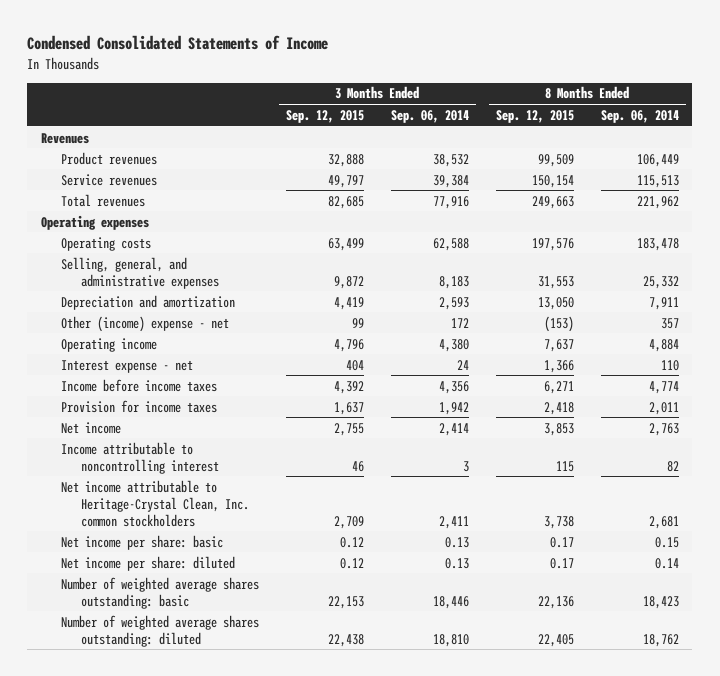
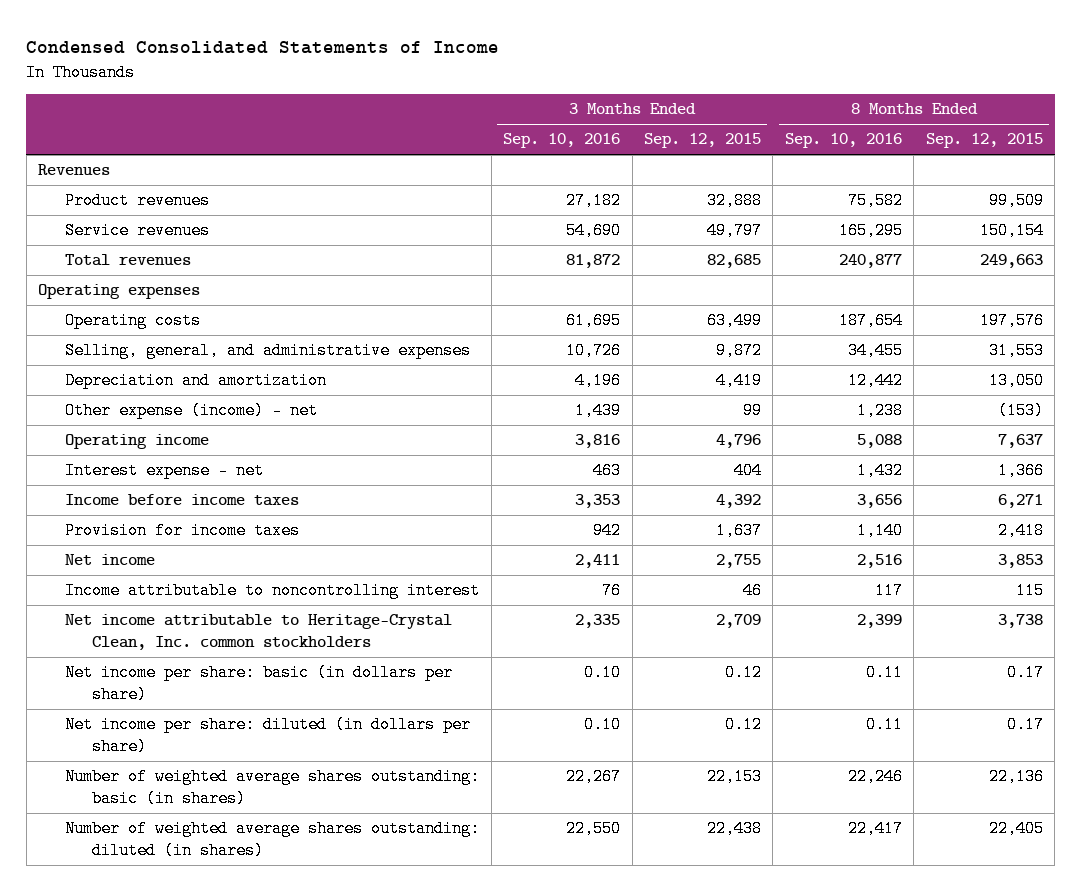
[390,109,469,123] Sep. 06, 2014 -> none
[600,109,679,123] Sep. 06, 2014 -> none
none -> [503,133,621,149] Sep. 10, 2016
none -> [784,133,902,149] Sep. 10, 2016
[60,315,229,332] Other (income) expense - net -> [65,402,319,420] Other expense (income) - net
[60,534,223,550] Net income per share: basic -> [65,664,454,704] Net income per share: basic (in dollars per share)
[60,555,235,571] Net income per share: diluted -> [65,716,472,756] Net income per share: diluted (in dollars per share)
[60,576,259,609] Number of weighted average shares outstanding: basic -> [65,768,481,808] Number of weighted average shares outstanding: basic (in shares)
[60,614,259,647] Number of weighted average shares outstanding: diluted -> [65,820,481,860] Number of weighted average shares outstanding: diluted (in shares)

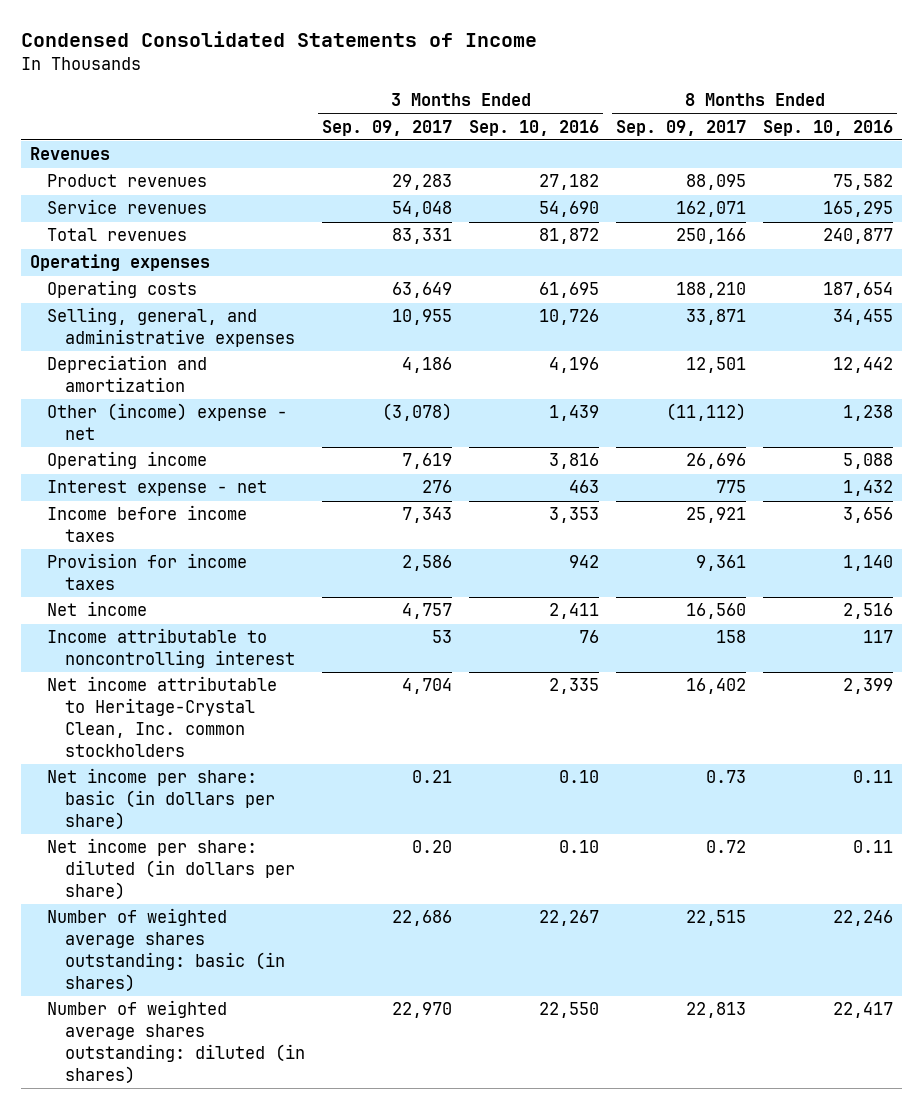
[644,133,762,149] Sep. 12, 2015 -> none
[925,133,1043,149] Sep. 12, 2015 -> none
none -> [321,119,452,136] Sep. 09, 2017
none -> [616,119,747,136] Sep. 09, 2017
[65,402,319,420] Other expense (income) - net -> [47,403,288,441] Other (income) expense - net

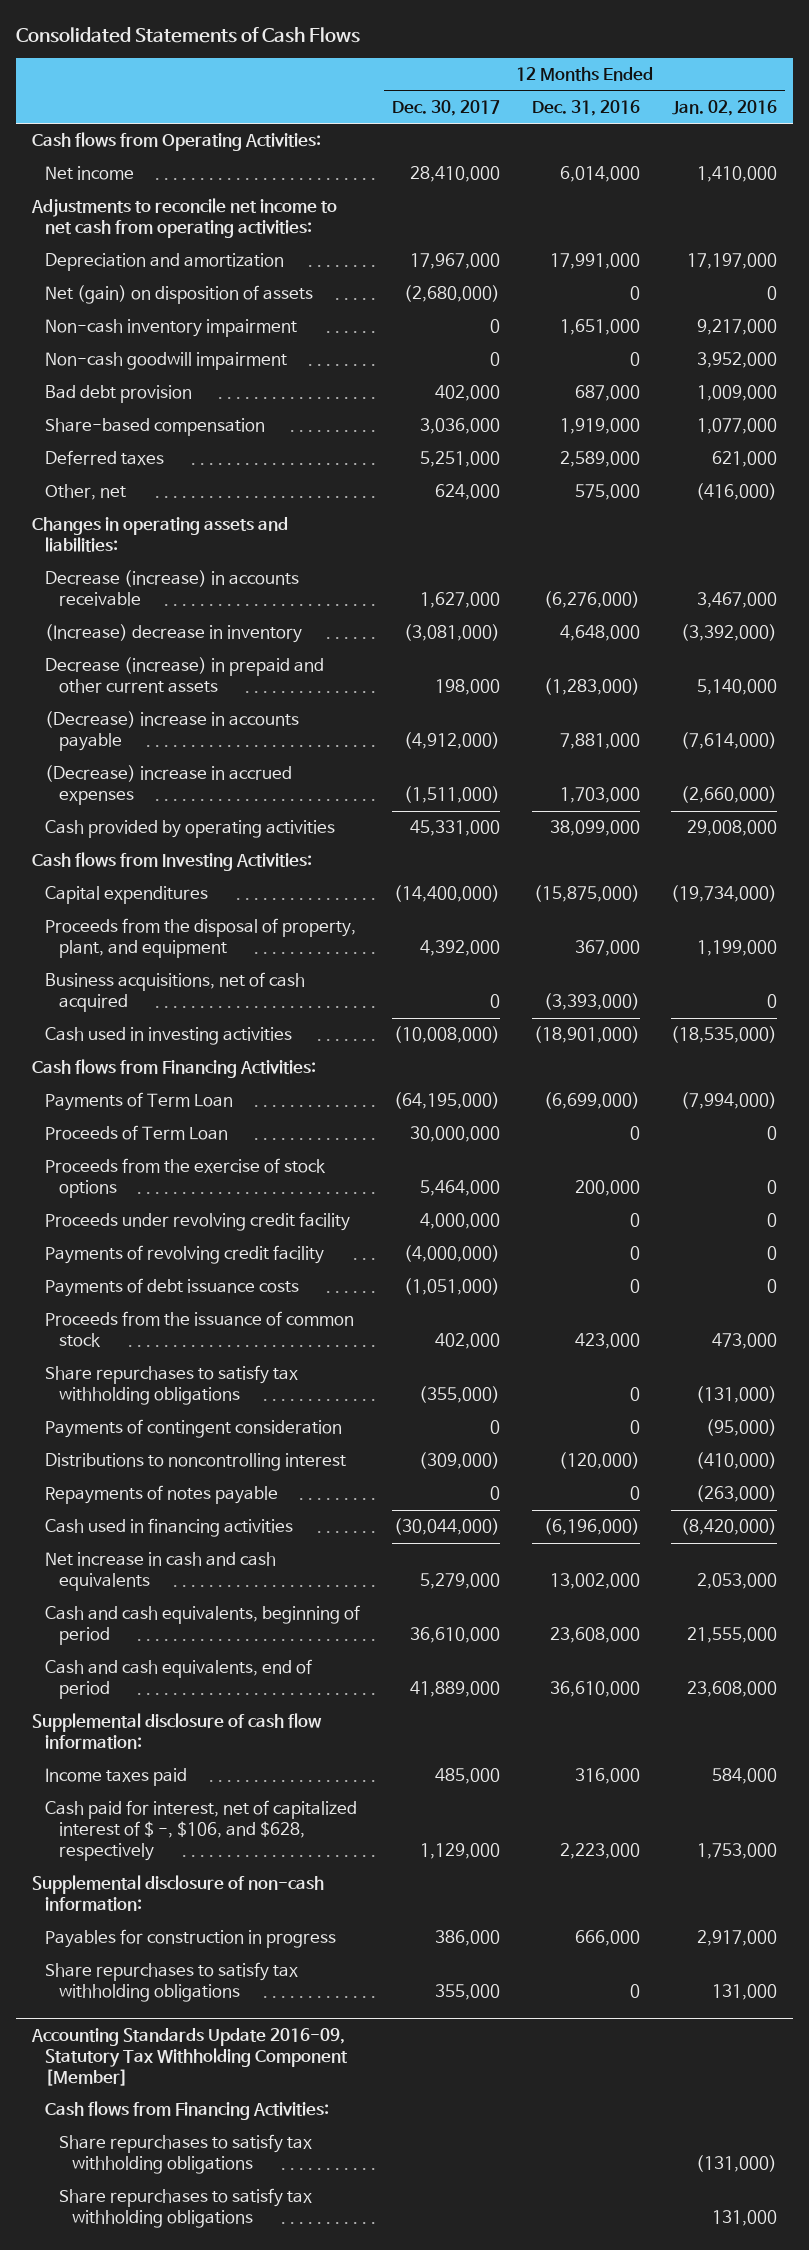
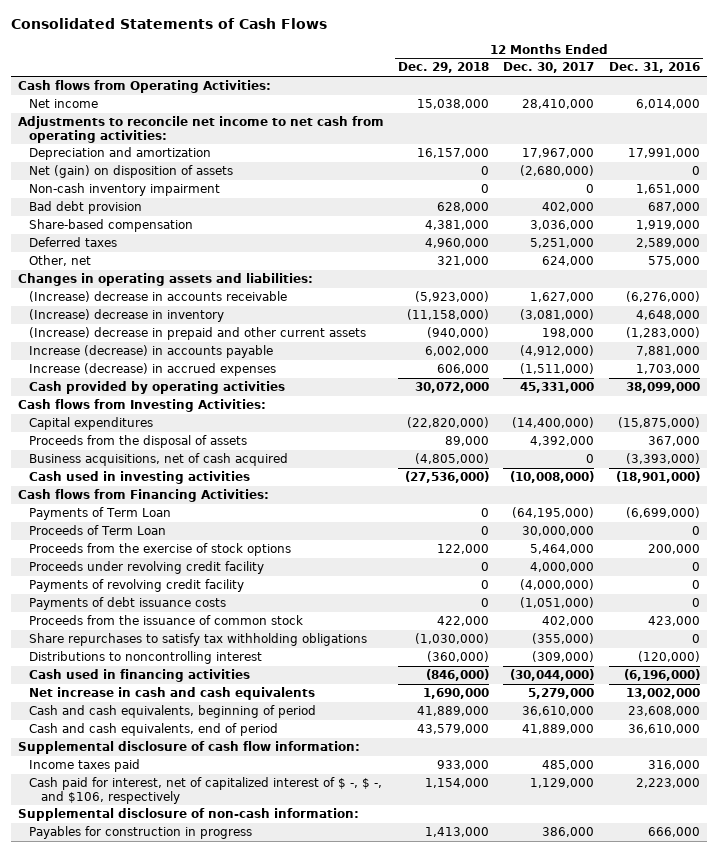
[672,99,778,116] Jan. 02, 2016 -> none
none -> [398,62,490,74] Dec. 29, 2018
[45,352,288,371] Non-cash goodwill impairment -> none
[45,570,300,607] Decrease (increase) in accounts receivable -> [29,291,288,303] (Increase) decrease in accounts receivable
[45,657,325,694] Decrease (increase) in prepaid and other current assets -> [29,327,367,341] (Increase) decrease in prepaid and other current assets
[45,711,300,752] (Decrease) increase in accounts payable -> [29,345,274,359] Increase (decrease) in accounts payable
[45,765,293,806] (Decrease) increase in accrued expenses -> [29,363,277,377] Increase (decrease) in accrued expenses
[45,918,357,959] Proceeds from the disposal of property, plant, and equipment -> [29,435,248,449] Proceeds from the disposal of assets
[45,1419,343,1439] Payments of contingent consideration -> none
[45,1485,279,1505] Repayments of notes payable -> none
[45,1800,358,1862] Cash paid for interest, net of capitalized interest of $ -, $106, and $628, respectively -> [29,777,383,804] Cash paid for interest, net of capitalized interest of $ -, $ -, and $106, respectively
[45,1962,299,2003] Share repurchases to satisfy tax withholding obligations -> none
[31,2027,349,2086] Accounting Standards Update 2016-09, Statutory Tax Withholding Component [Member] -> none
[45,2101,330,2121] Cash flows from Financing Activities: -> none
[58,2134,312,2175] Share repurchases to satisfy tax withholding obligations -> none
[58,2188,312,2229] Share repurchases to satisfy tax withholding obligations -> none

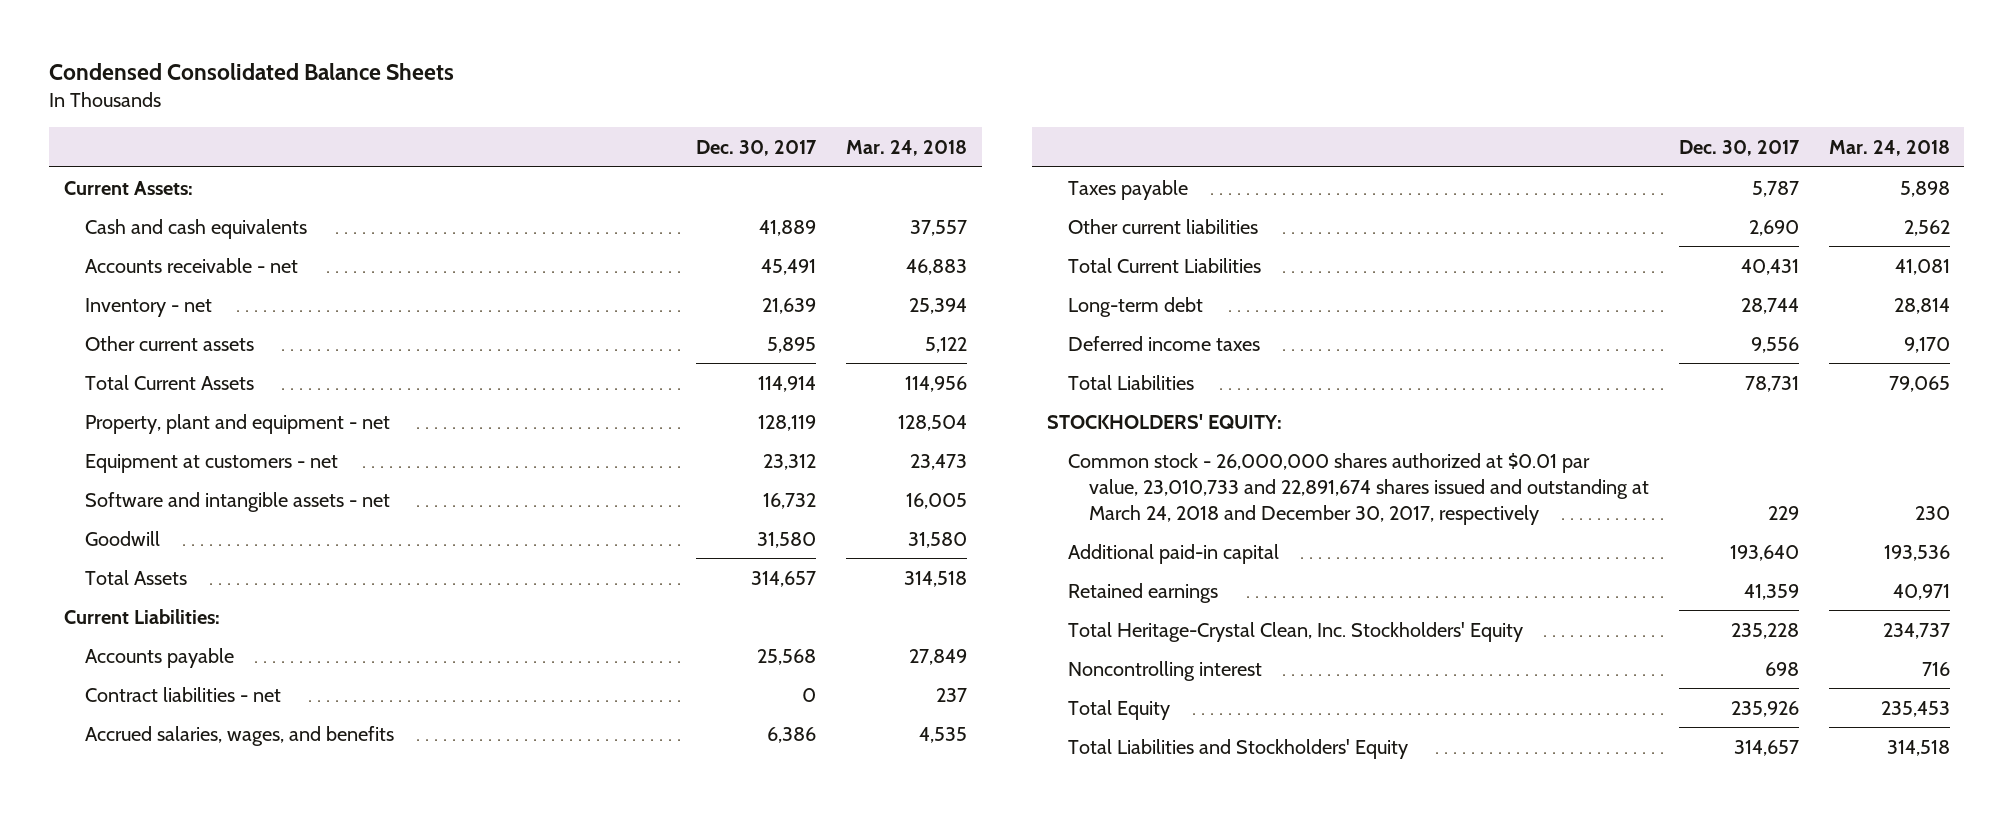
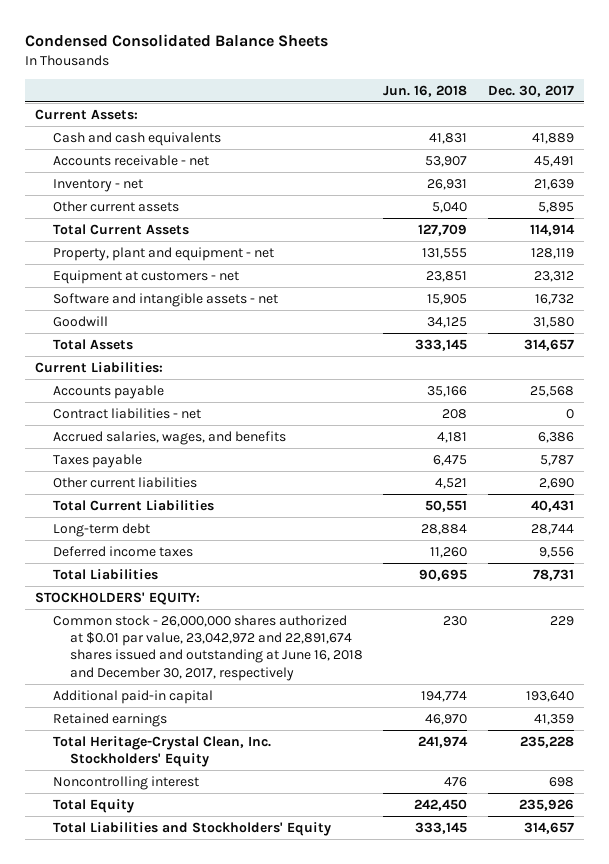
[845,140,967,157] Mar. 24, 2018 -> none
none -> [383,84,468,97] Jun. 16, 2018
[1067,452,1650,525] Common stock - 26,000,000 shares authorized at $0.01 par value, 23,010,733 and 22,891,674 shares issued and outstanding at March 24, 2018 and December 30, 2017, respectively -> [52,614,364,681] Common stock - 26,000,000 shares authorized at $0.01 par value, 23,042,972 and 22,891,674 shares issued and outstanding at June 16, 2018 and December 30, 2017, respectively

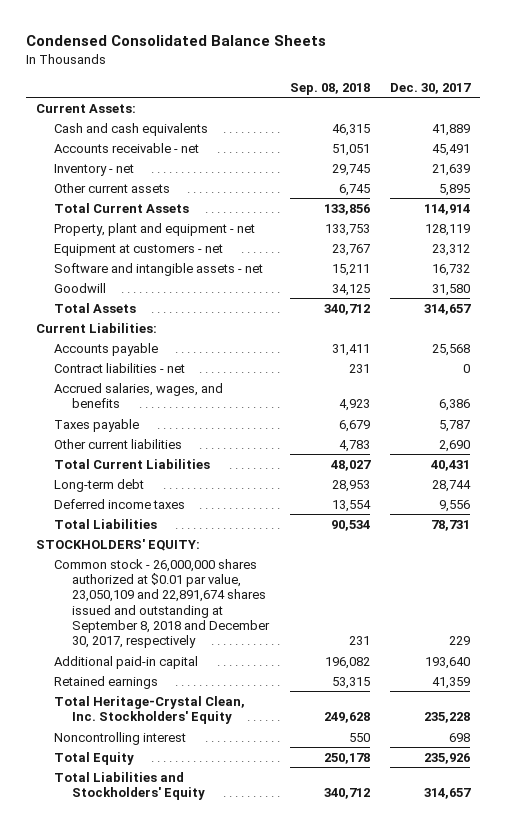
[383,84,468,97] Jun. 16, 2018 -> none
none -> [289,82,370,95] Sep. 08, 2018
[52,614,364,681] Common stock - 26,000,000 shares authorized at $0.01 par value, 23,042,972 and 22,891,674 shares issued and outstanding at June 16, 2018 and December 30, 2017, respectively -> [54,558,271,649] Common stock - 26,000,000 shares authorized at $0.01 par value, 23,050,109 and 22,891,674 shares issued and outstanding at September 8, 2018 and December 30, 2017, respectively

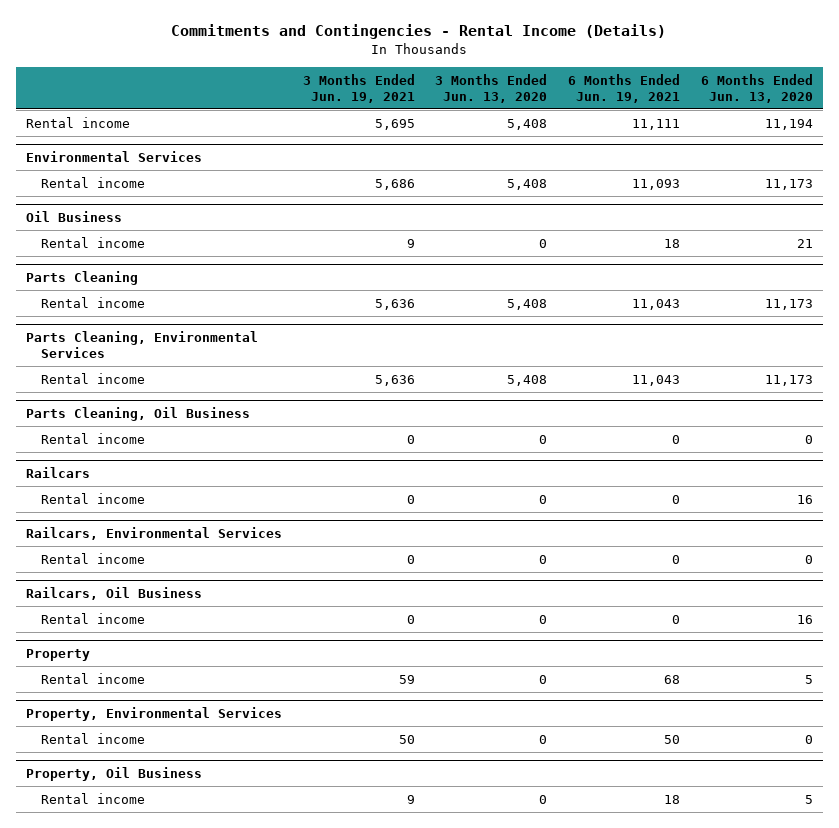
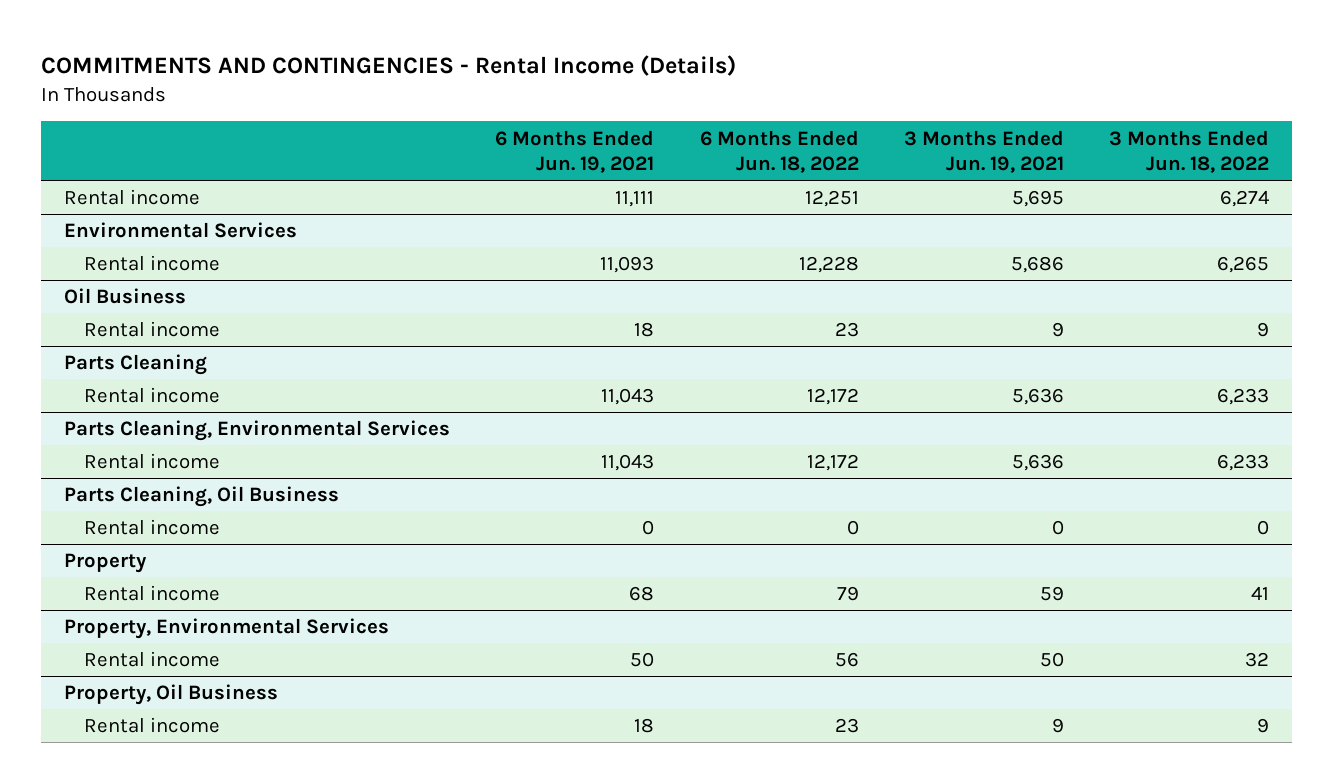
[171,24,667,40] Commitments and Contingencies - Rental Income (Details) -> [41,55,737,77] COMMITMENTS AND CONTINGENCIES - Rental Income (Details)
[435,73,548,103] 3 Months Ended Jun. 13, 2020 -> none
[700,73,813,103] 6 Months Ended Jun. 13, 2020 -> none
none -> [699,129,859,173] 6 Months Ended Jun. 18, 2022
none -> [1109,129,1270,173] 3 Months Ended Jun. 18, 2022
[25,466,90,478] Railcars -> none
[41,492,146,504] Rental income -> none
[25,526,282,540] Railcars, Environmental Services -> none
[41,552,146,564] Rental income -> none
[25,586,202,600] Railcars, Oil Business -> none
[41,612,146,624] Rental income -> none

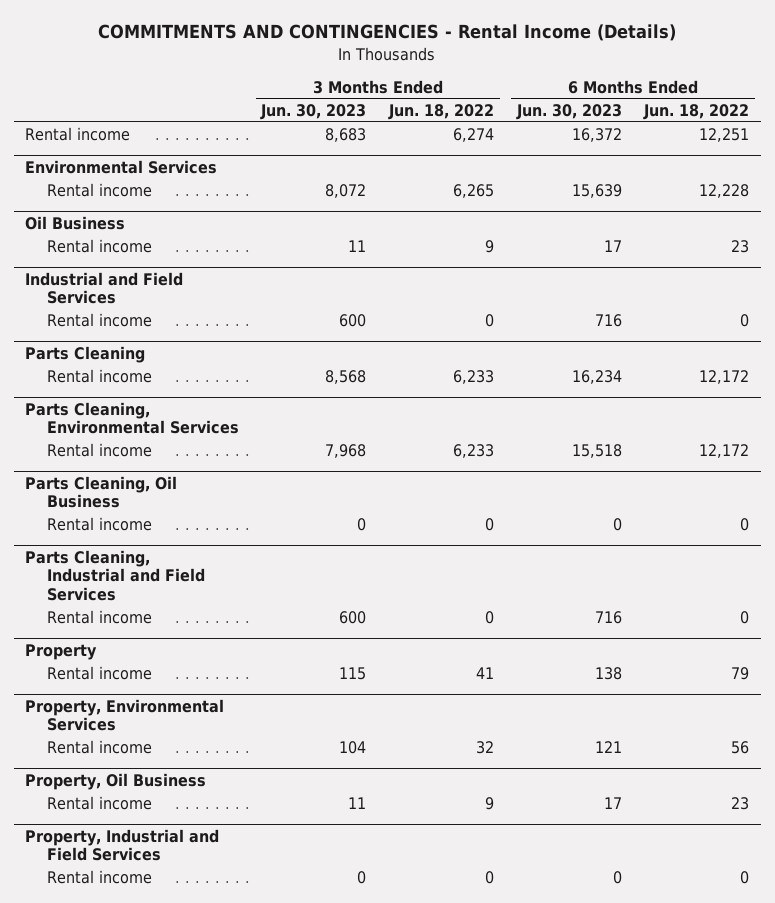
[495,129,655,173] 6 Months Ended Jun. 19, 2021 -> none
[903,129,1064,173] 3 Months Ended Jun. 19, 2021 -> none
none -> [260,104,367,121] Jun. 30, 2023
none -> [515,104,622,121] Jun. 30, 2023
none -> [25,271,184,305] Industrial and Field Services
none -> [46,313,152,328] Rental income
none -> [25,549,205,602] Parts Cleaning, Industrial and Field Services
none -> [46,610,152,625] Rental income
none -> [25,828,220,862] Property, Industrial and Field Services
none -> [46,870,152,885] Rental income

